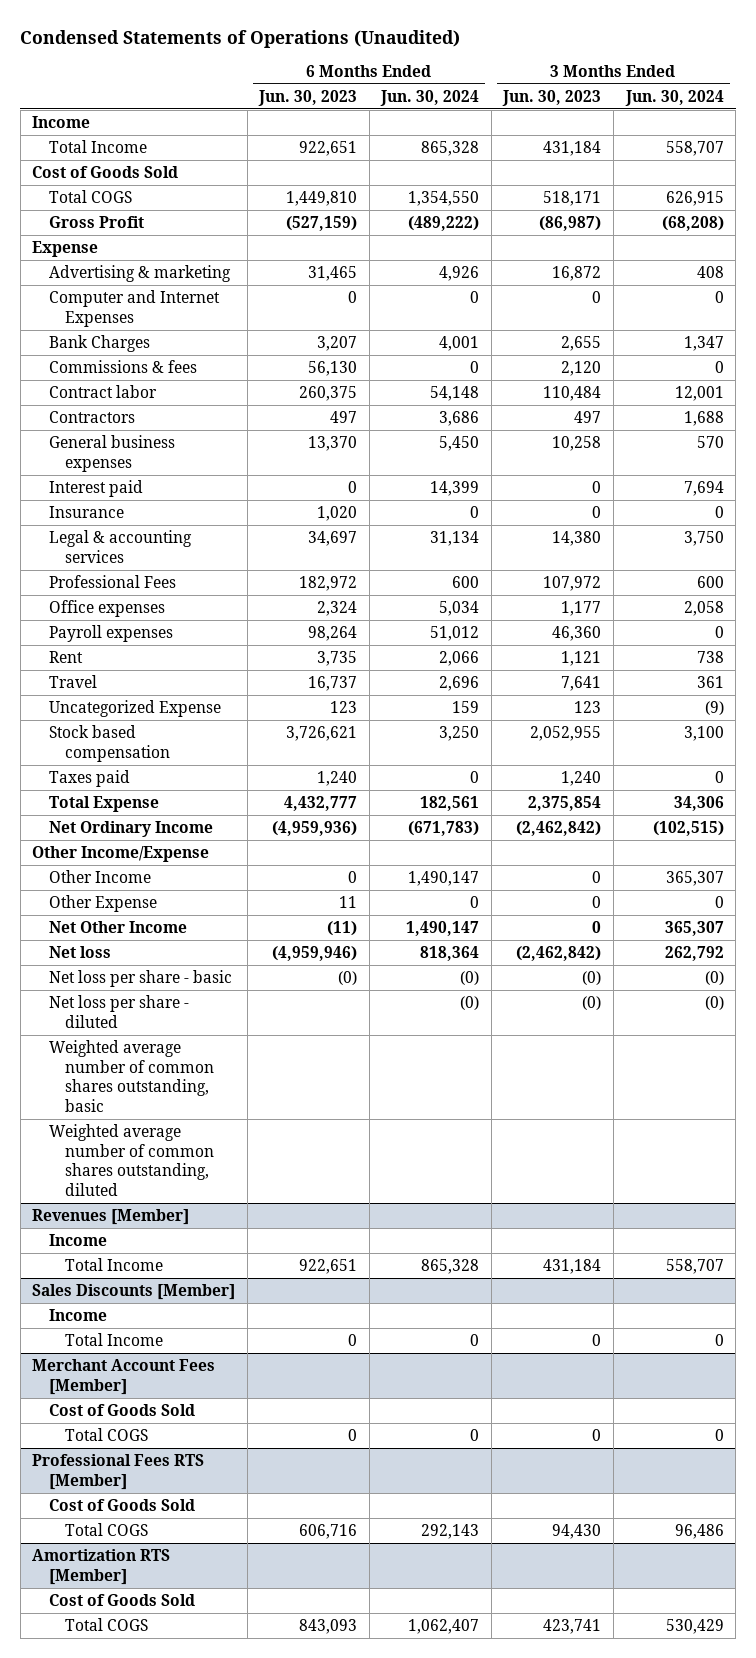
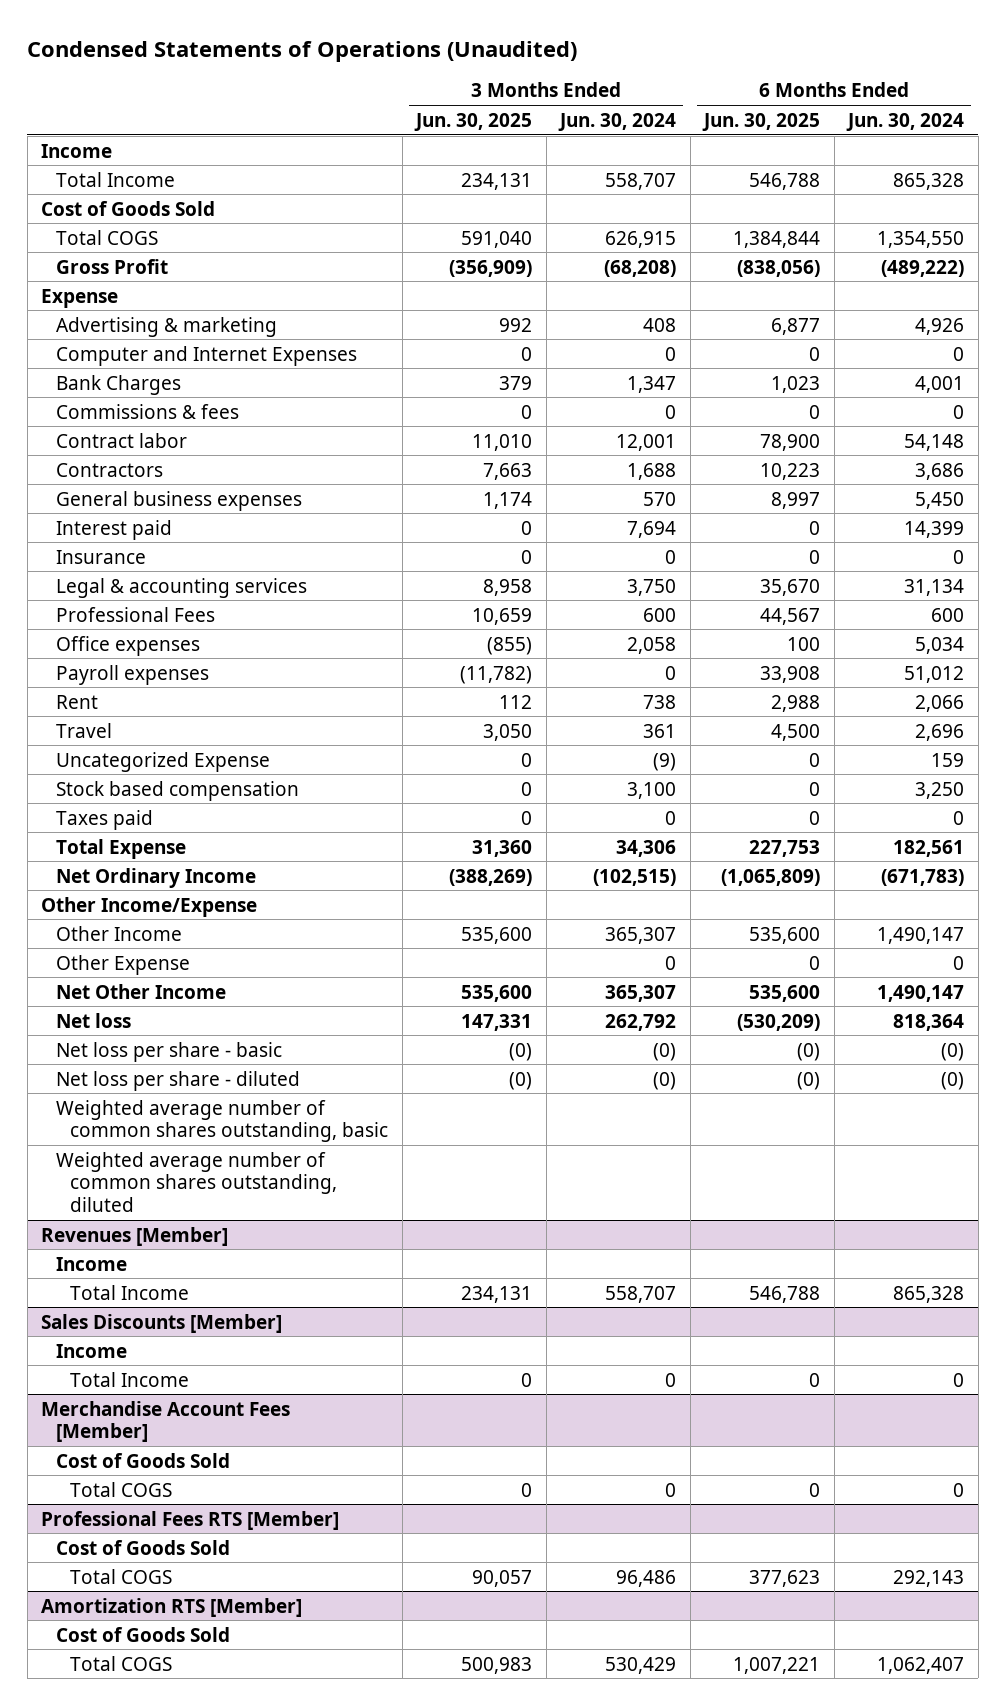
[258,89,358,106] Jun. 30, 2023 -> none
[502,89,602,106] Jun. 30, 2023 -> none
none -> [414,112,533,131] Jun. 30, 2025
none -> [702,112,821,131] Jun. 30, 2025
[32,1358,216,1395] Merchant Account Fees [Member] -> [41,1400,291,1443] Merchandise Account Fees [Member]

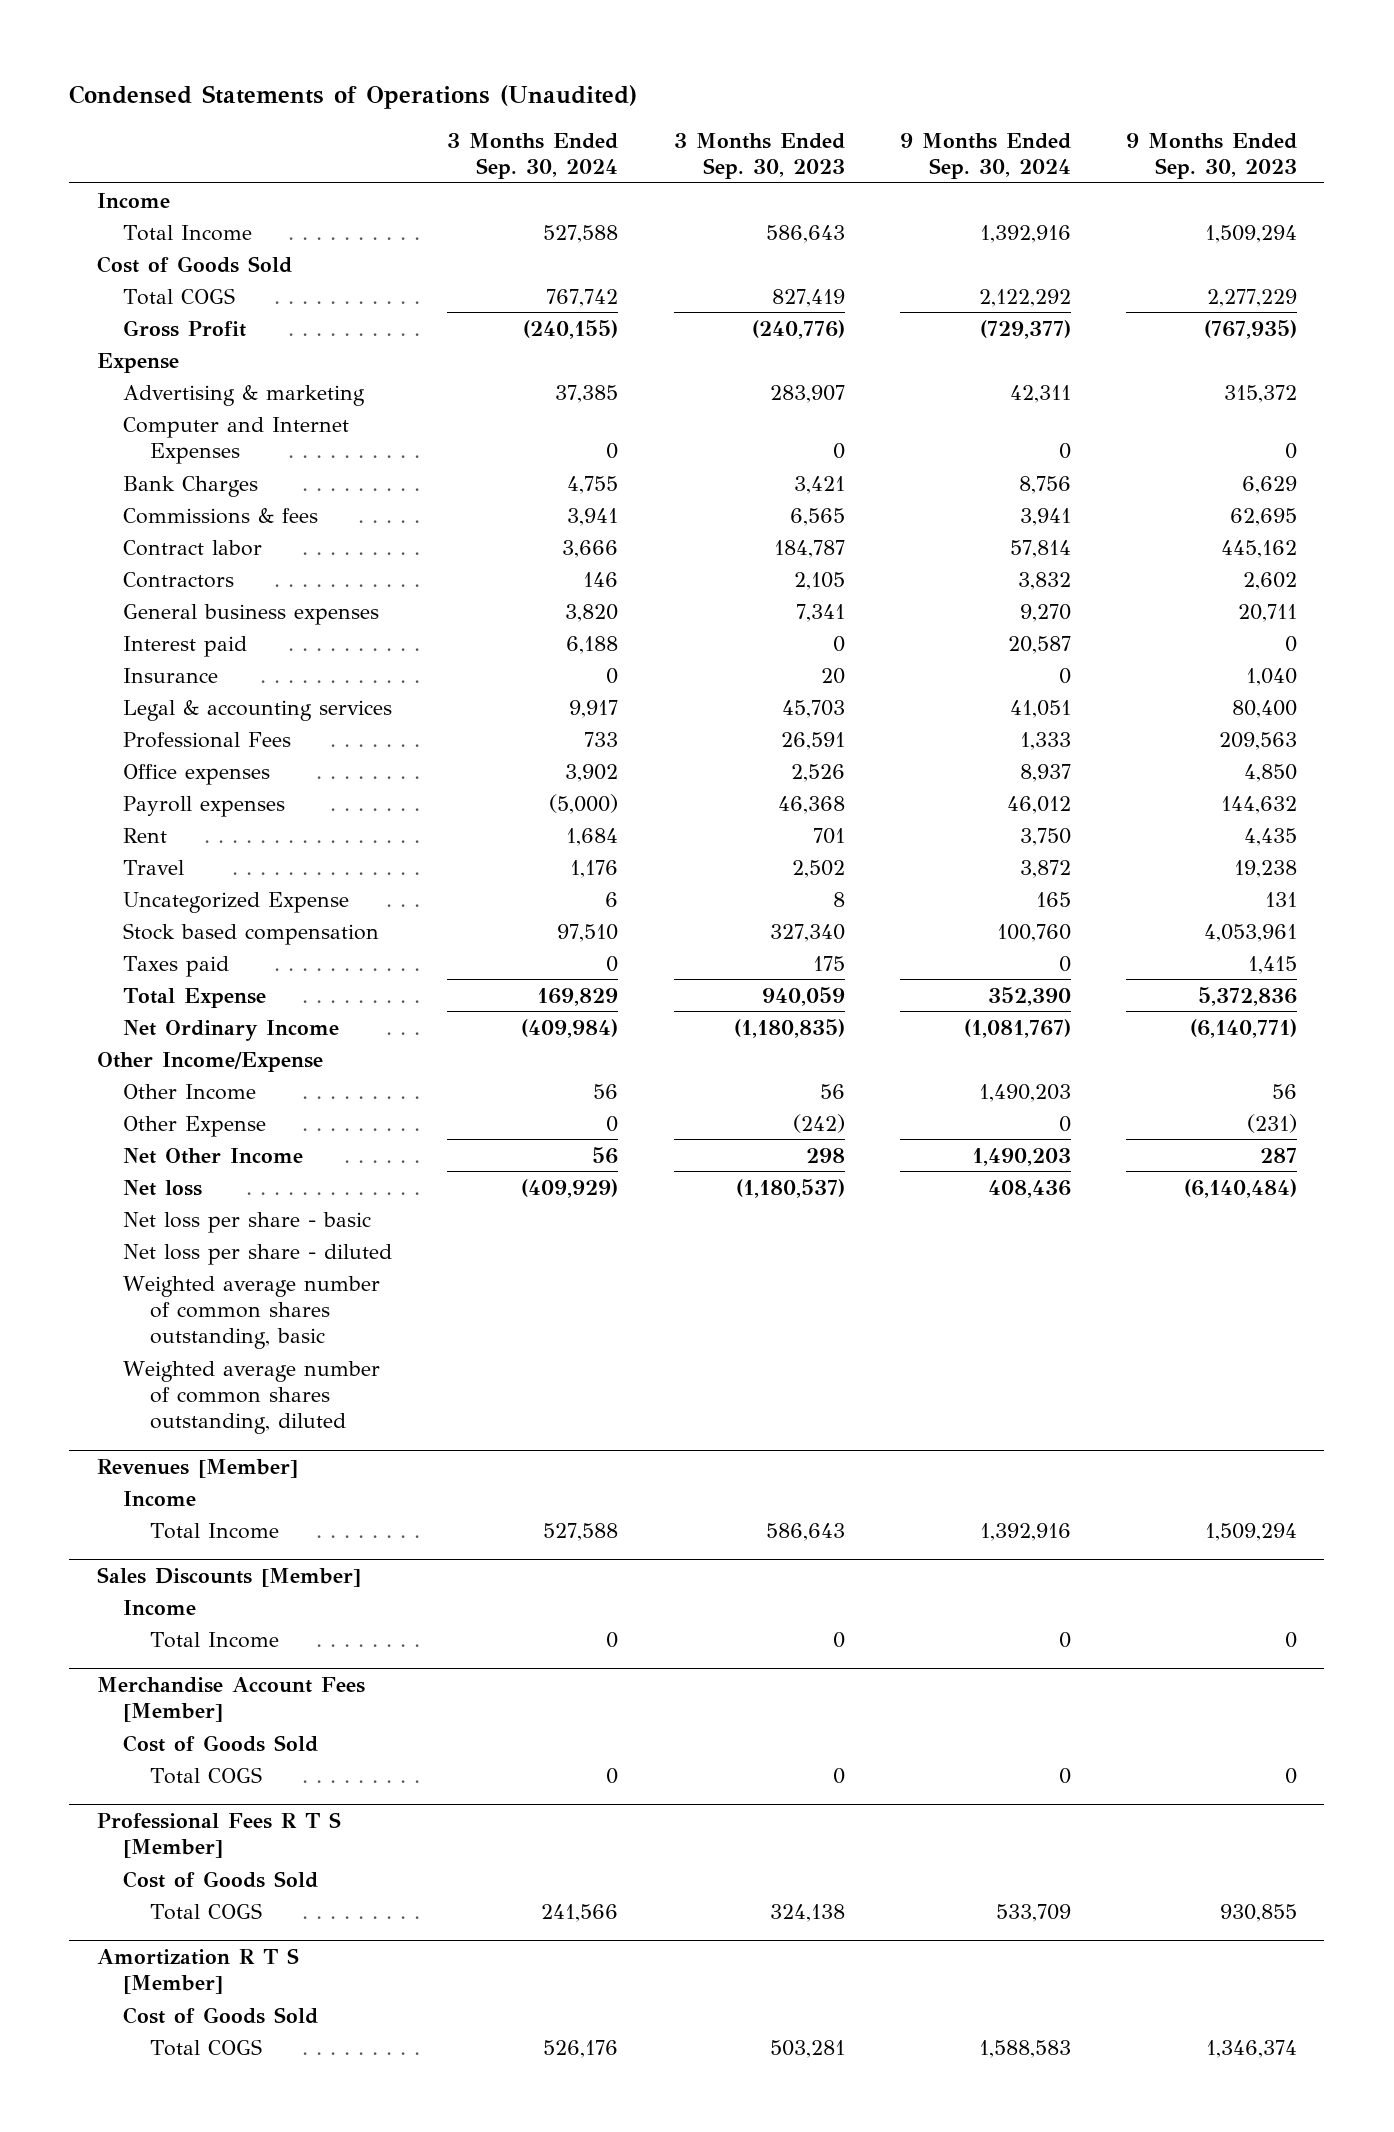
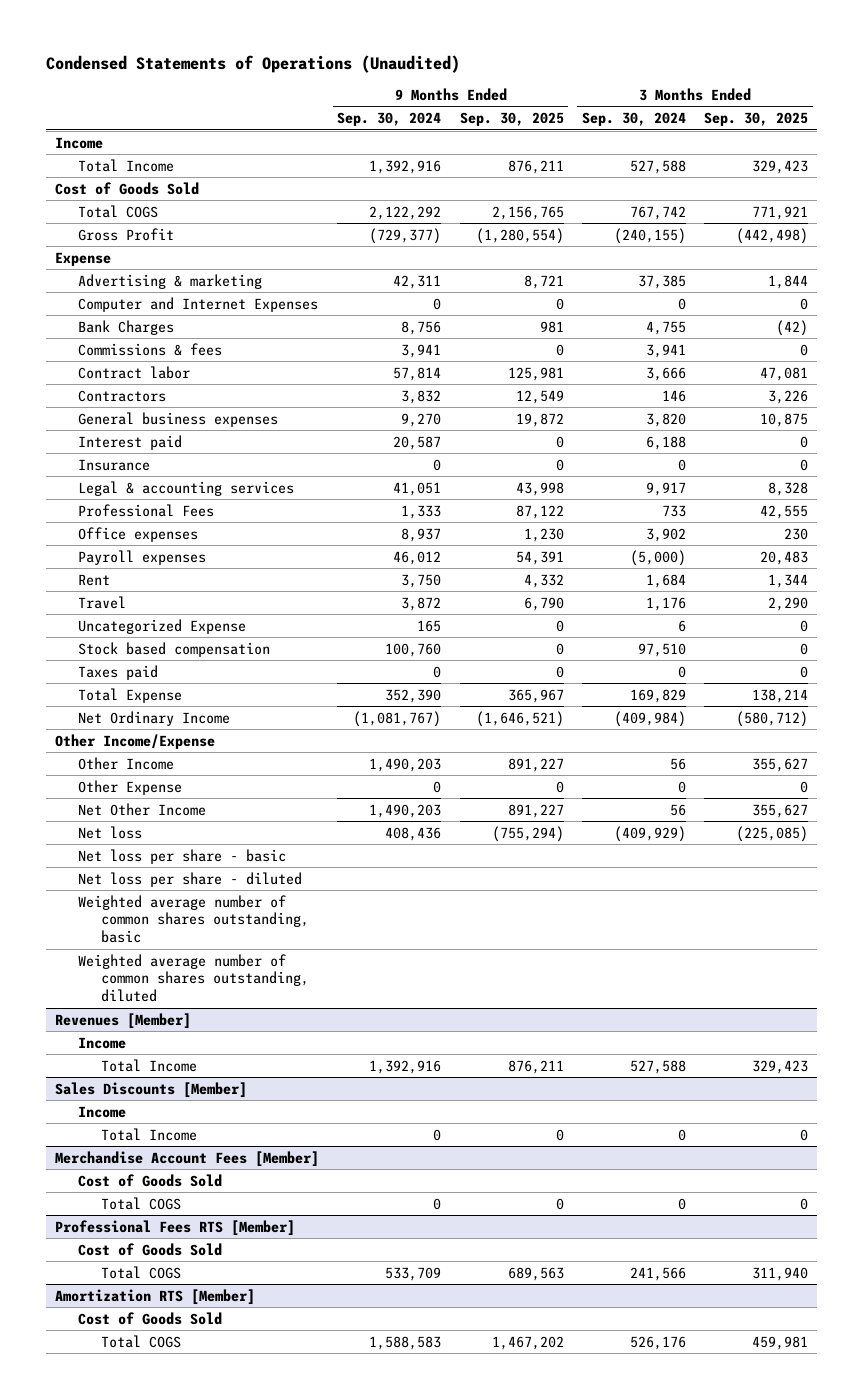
[673,132,845,179] 3 Months Ended Sep. 30, 2023 -> none
[1125,132,1297,179] 9 Months Ended Sep. 30, 2023 -> none
none -> [459,112,564,127] Sep. 30, 2025
none -> [704,112,809,127] Sep. 30, 2025
[96,1811,341,1858] Professional Fees R T S [Member] -> [55,1219,296,1236] Professional Fees RTS [Member]
[96,1947,299,1994] Amortization R T S [Member] -> [55,1288,256,1305] Amortization RTS [Member]

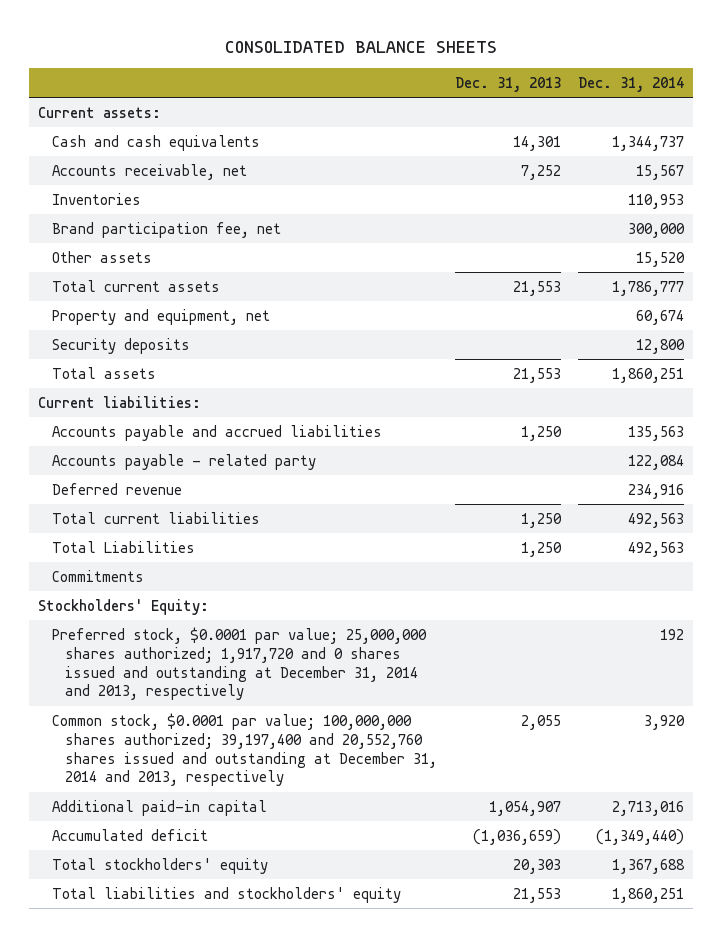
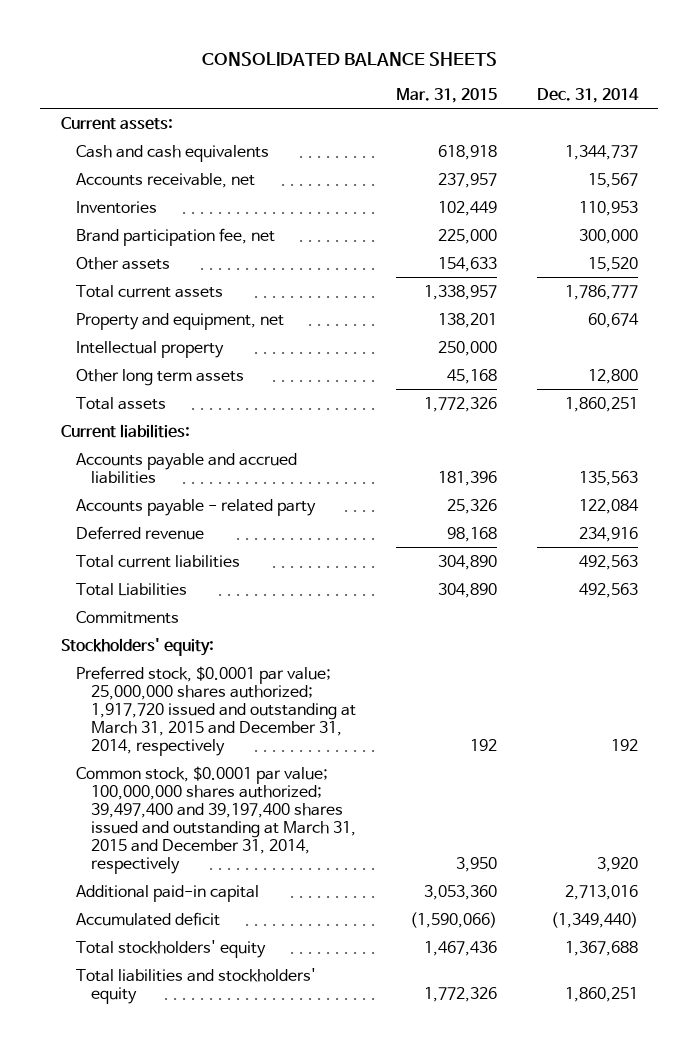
[454,77,561,93] Dec. 31, 2013 -> none
none -> [395,87,497,103] Mar. 31, 2015
none -> [75,340,224,358] Intellectual property
[51,337,190,354] Security deposits -> [75,368,244,386] Other long term assets
[38,598,210,615] Stockholders' Equity: -> [60,637,214,656] Stockholders' equity:
[51,626,427,701] Preferred stock, $0.0001 par value; 25,000,000 shares authorized; 1,917,720 and 0 shares issued and outstanding at December 31, 2014 and 2013, respectively -> [75,665,356,757] Preferred stock, $0.0001 par value; 25,000,000 shares authorized; 1,917,720 issued and outstanding at March 31, 2015 and December 31, 2014, respectively
[51,712,437,787] Common stock, $0.0001 par value; 100,000,000 shares authorized; 39,197,400 and 20,552,760 shares issued and outstanding at December 31, 2014 and 2013, respectively -> [75,765,356,875] Common stock, $0.0001 par value; 100,000,000 shares authorized; 39,497,400 and 39,197,400 shares issued and outstanding at March 31, 2015 and December 31, 2014, respectively

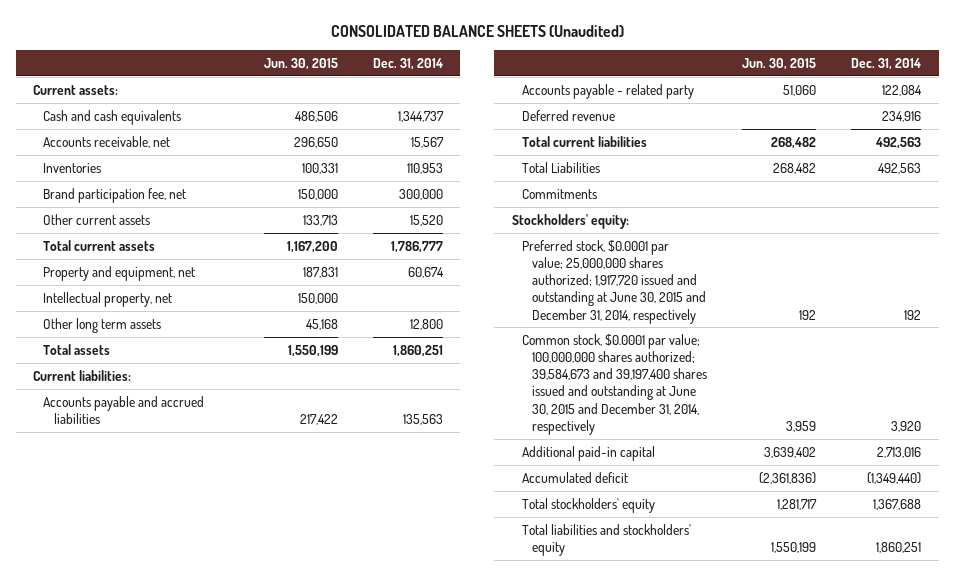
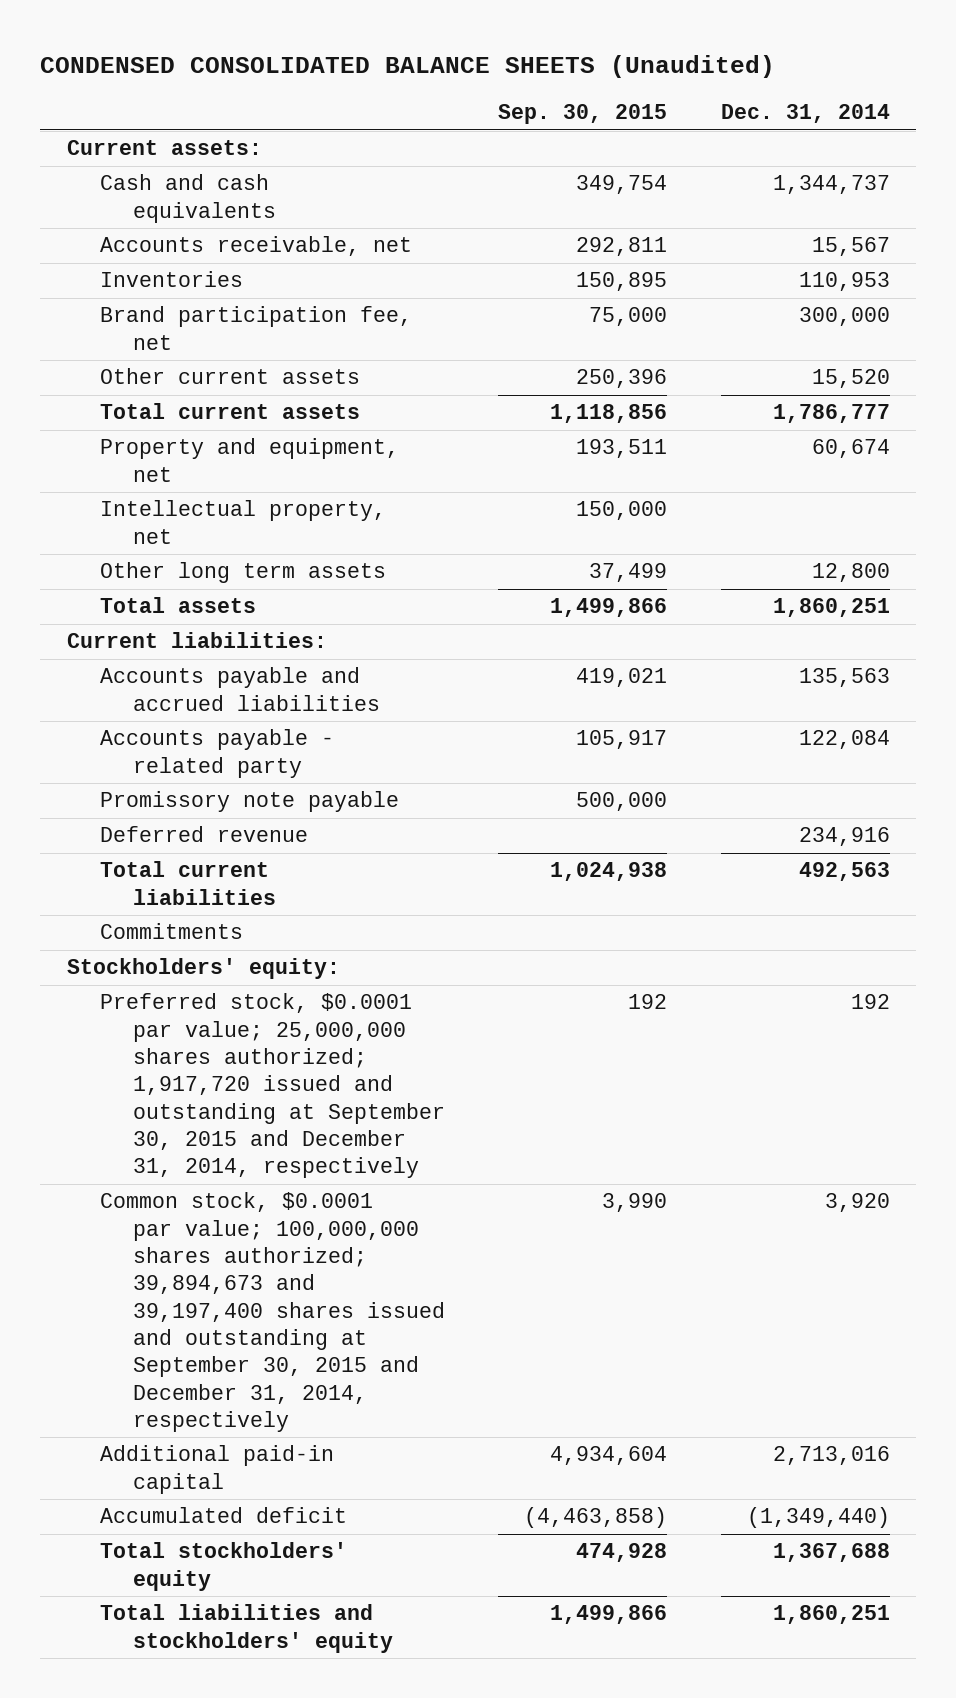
[331,24,625,37] CONSOLIDATED BALANCE SHEETS (Unaudited) -> [40,55,776,79] CONDENSED CONSOLIDATED BALANCE SHEETS (Unaudited)
[263,58,338,71] Jun. 30, 2015 -> none
none -> [498,104,668,125] Sep. 30, 2015
none -> [99,791,399,813] Promissory note payable
[522,161,601,173] Total Liabilities -> none
[522,239,707,324] Preferred stock, $0.0001 par value; 25,000,000 shares authorized; 1,917,720 issued and outstanding at June 30, 2015 and December 31, 2014, respectively -> [99,993,445,1179] Preferred stock, $0.0001 par value; 25,000,000 shares authorized; 1,917,720 issued and outstanding at September 30, 2015 and December 31, 2014, respectively
[522,333,708,435] Common stock, $0.0001 par value; 100,000,000 shares authorized; 39,584,673 and 39,197,400 shares issued and outstanding at June 30, 2015 and December 31, 2014, respectively -> [99,1192,445,1433] Common stock, $0.0001 par value; 100,000,000 shares authorized; 39,894,673 and 39,197,400 shares issued and outstanding at September 30, 2015 and December 31, 2014, respectively

